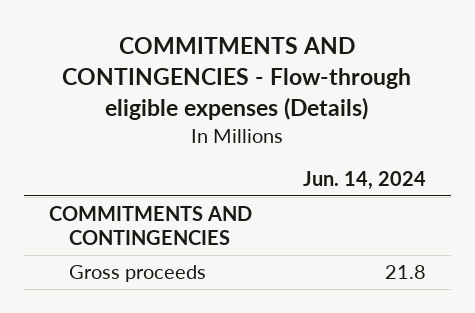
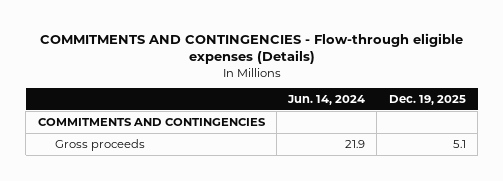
none -> [388,95,466,106] Dec. 19, 2025
[384,264,426,279] 21.8 -> [345,139,366,148] 21.9

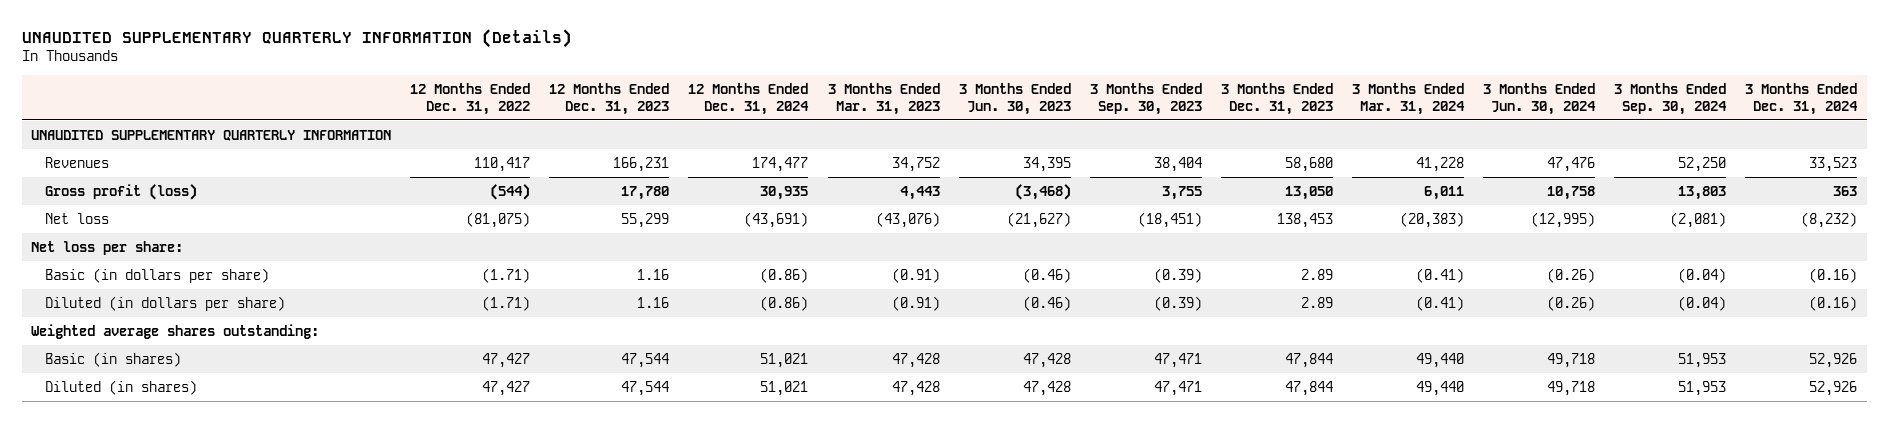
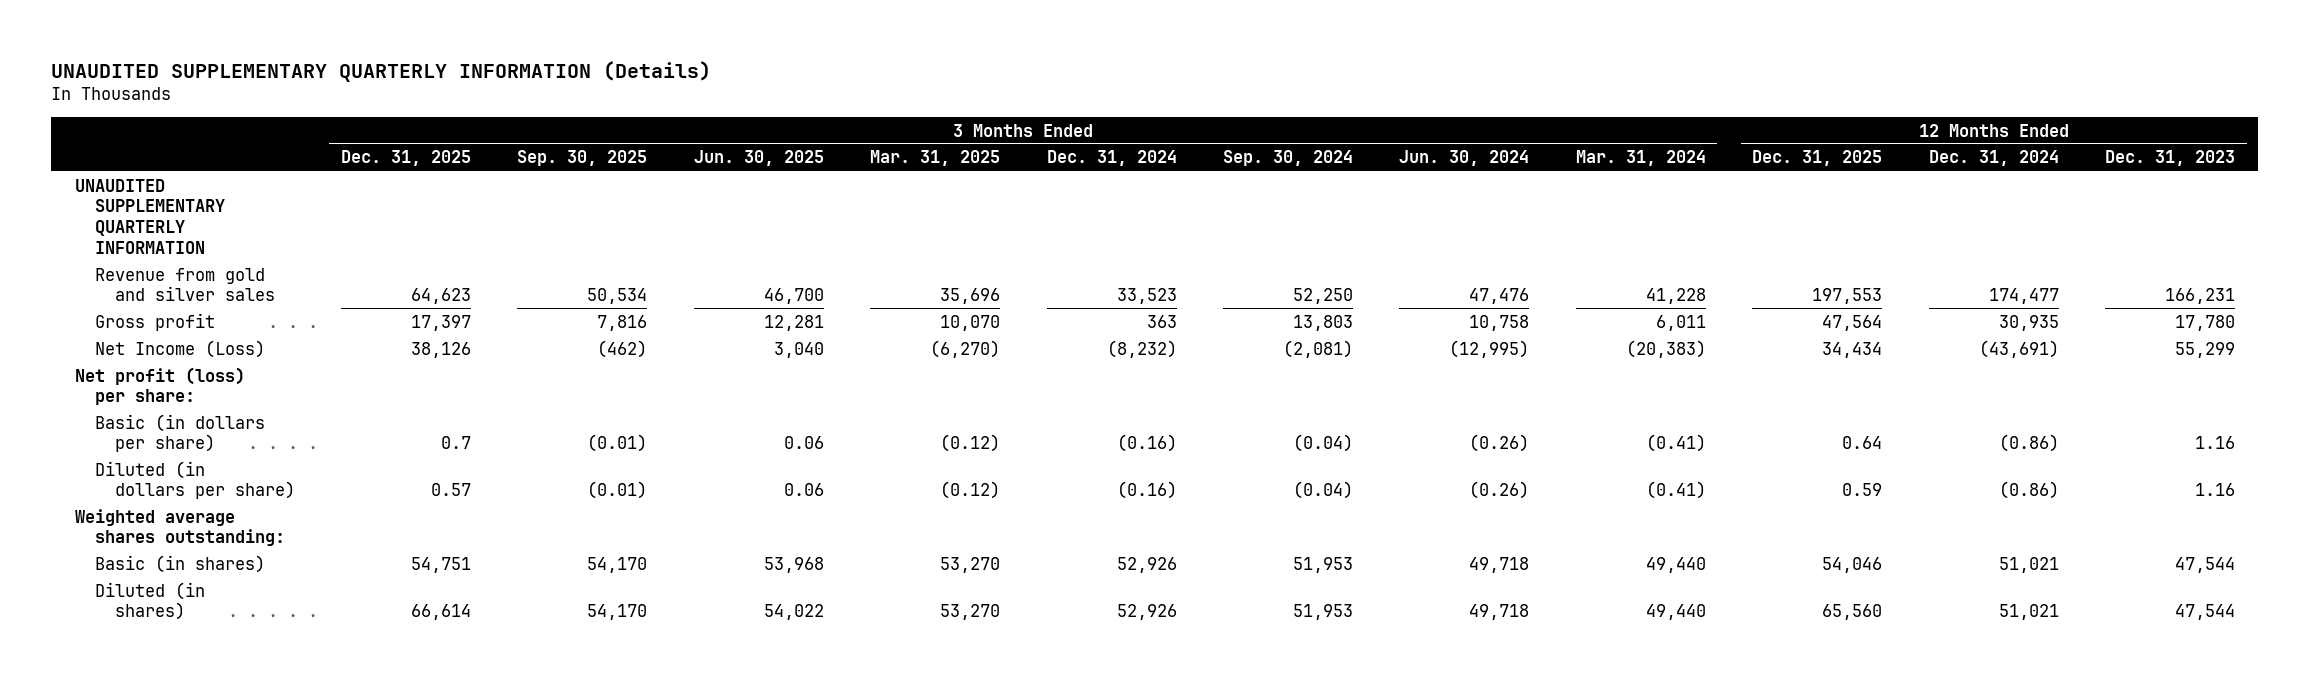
[410,82,531,115] 12 Months Ended Dec. 31, 2022 -> none
[827,82,940,115] 3 Months Ended Mar. 31, 2023 -> none
[958,82,1071,115] 3 Months Ended Jun. 30, 2023 -> none
[1089,82,1202,115] 3 Months Ended Sep. 30, 2023 -> none
[1220,82,1333,115] 3 Months Ended Dec. 31, 2023 -> none
none -> [340,150,471,167] Dec. 31, 2025
none -> [517,150,648,167] Sep. 30, 2025
none -> [693,150,824,167] Jun. 30, 2025
none -> [870,150,1001,167] Mar. 31, 2025
none -> [1752,150,1883,167] Dec. 31, 2025
[45,156,110,168] Revenues -> [94,267,275,302] Revenue from gold and silver sales
[45,183,198,200] Gross profit (loss) -> [94,312,215,331] Gross profit
[45,212,110,224] Net loss -> [94,339,265,358] Net Income (Loss)
[31,240,184,255] Net loss per share: -> [74,366,245,406] Net profit (loss) per share:

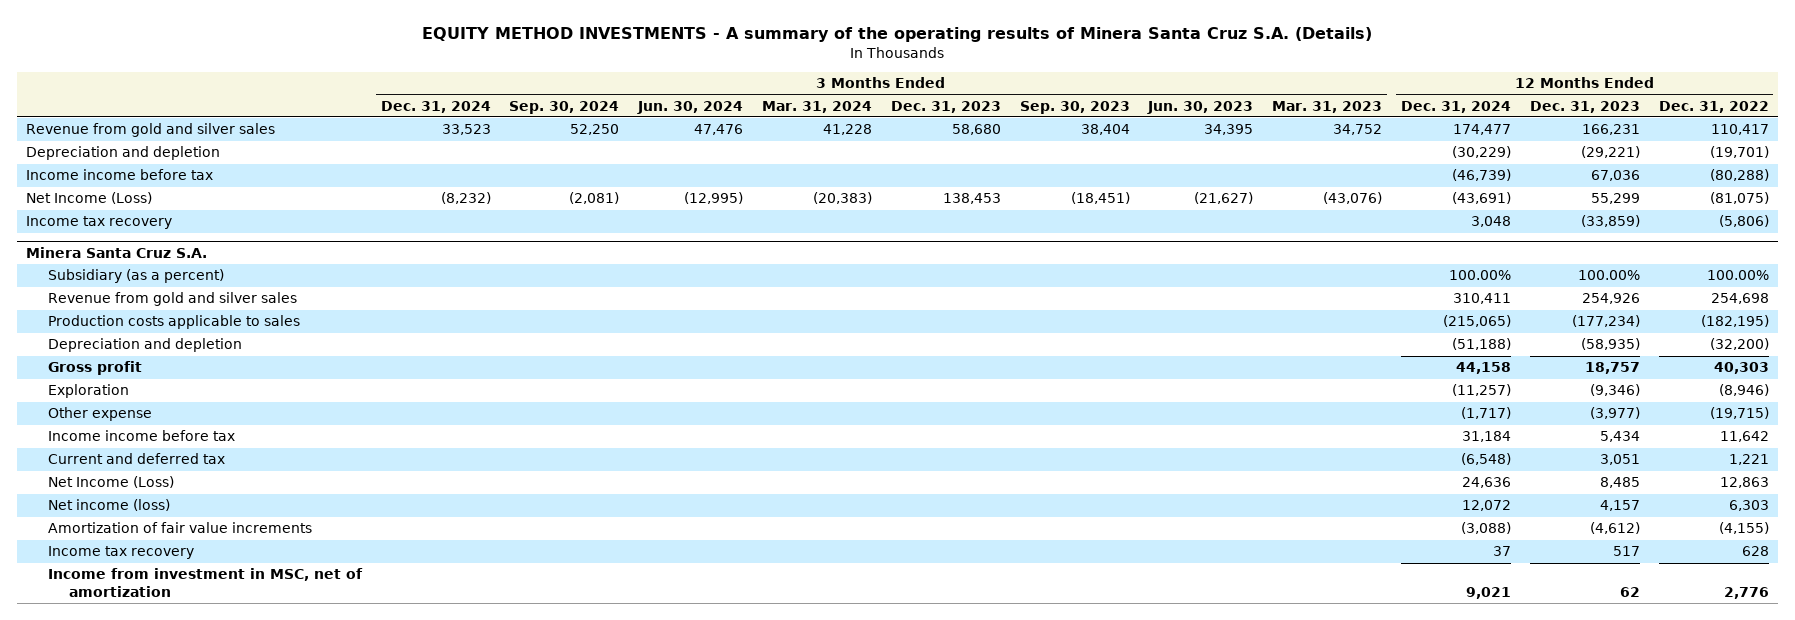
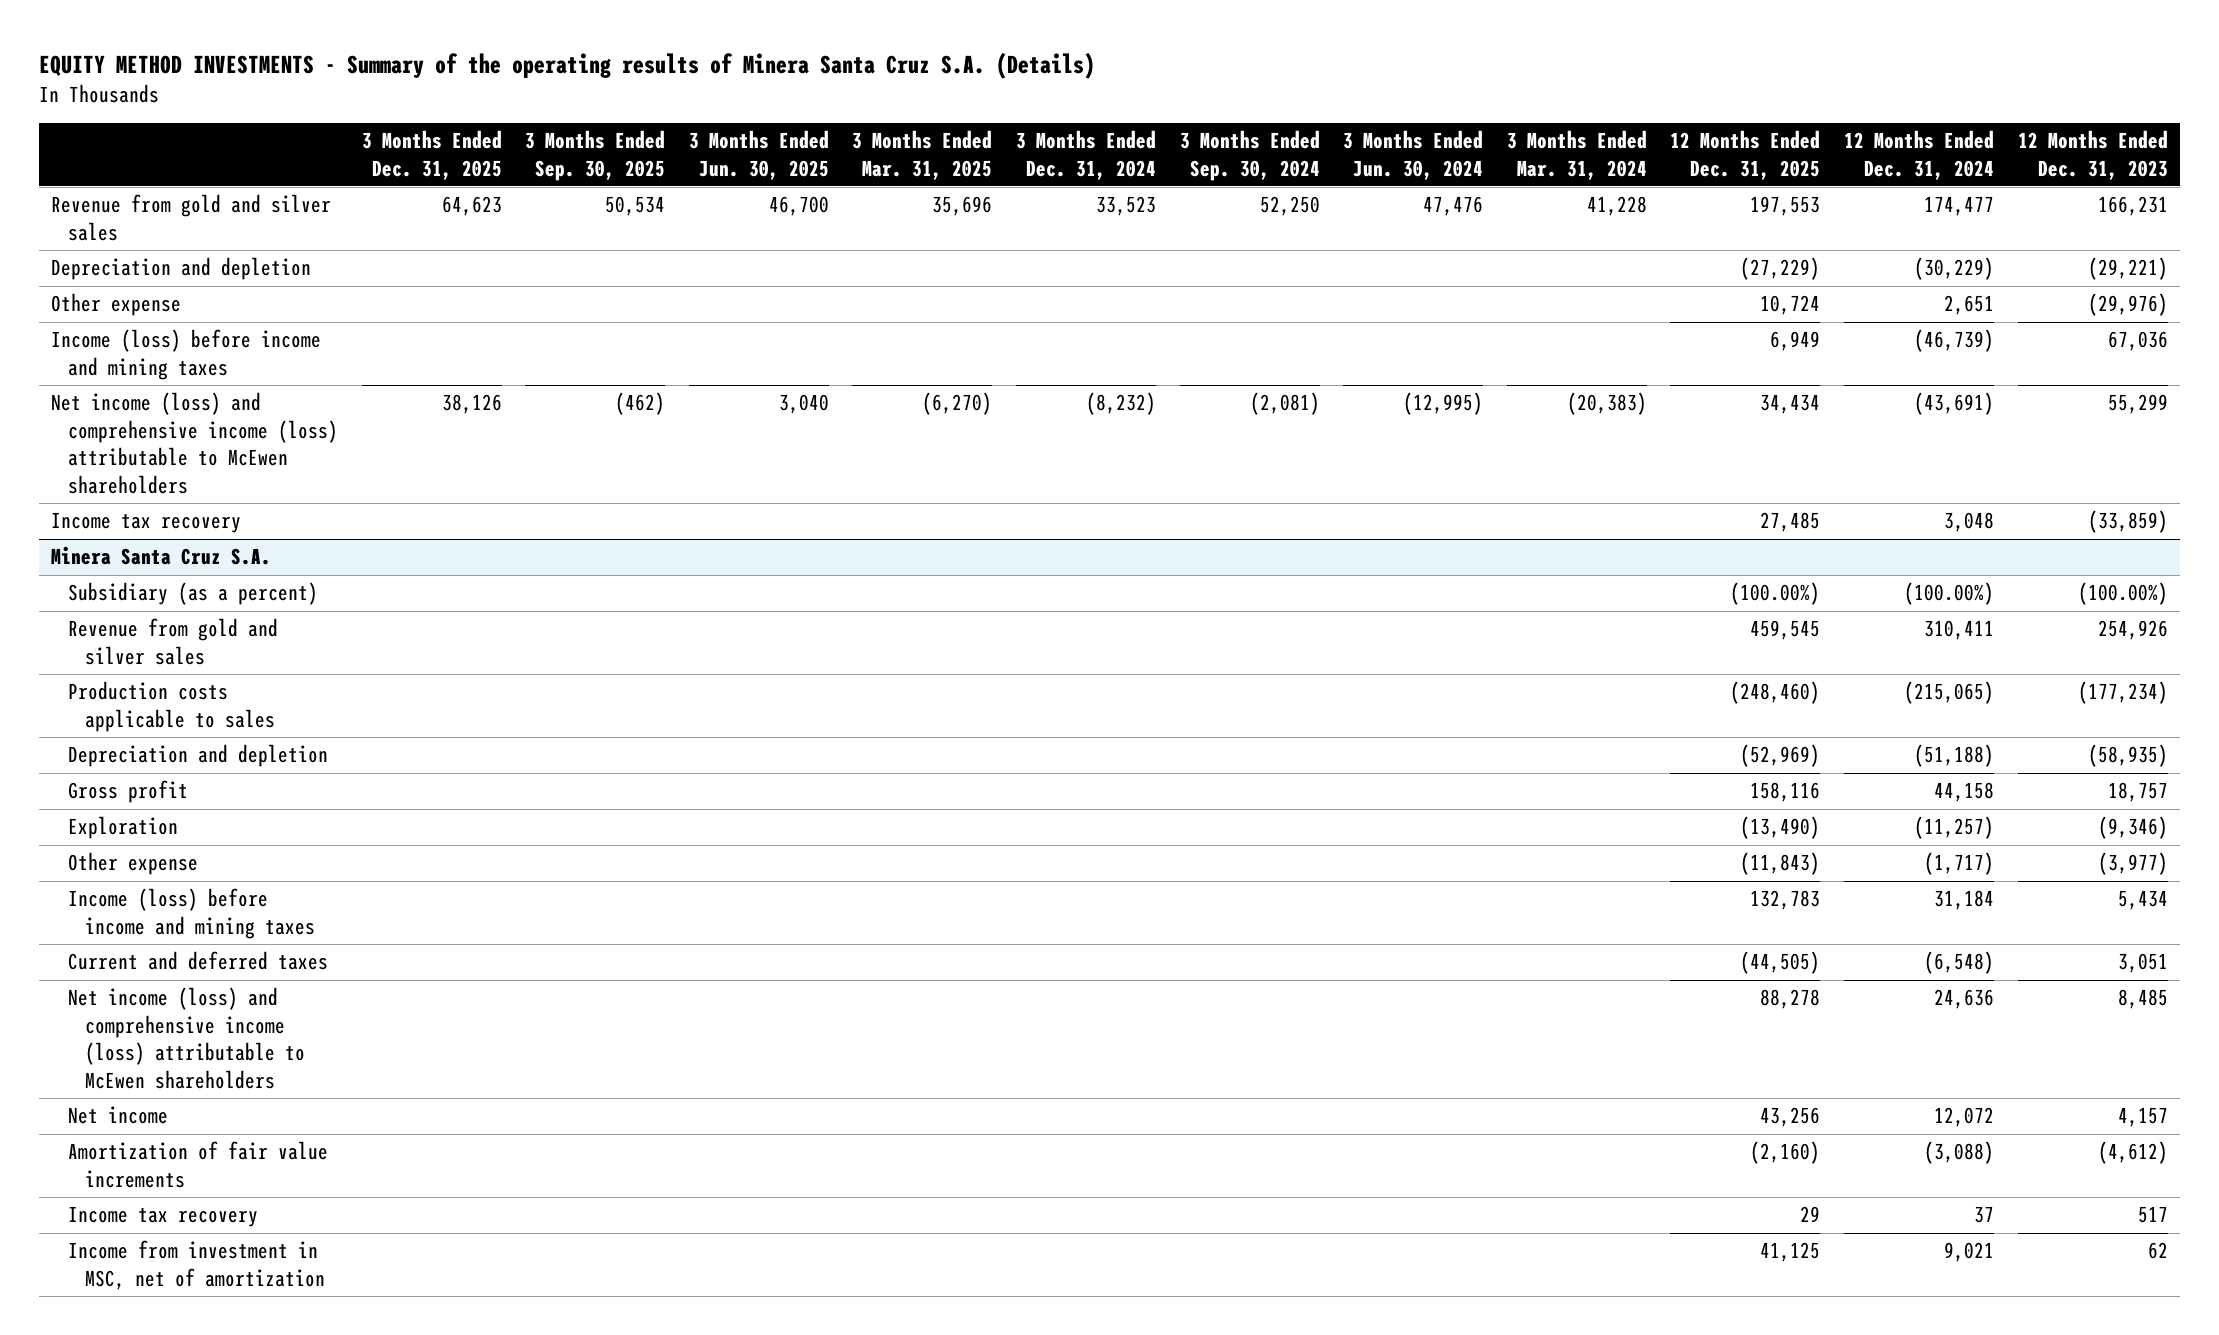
[422,26,1373,42] EQUITY METHOD INVESTMENTS - A summary of the operating results of Minera Santa Cruz S.A. (Details) -> [39,51,1096,79] EQUITY METHOD INVESTMENTS - Summary of the operating results of Minera Santa Cruz S.A. (Details)
[890,100,1001,113] Dec. 31, 2023 -> none
[1019,100,1130,114] Sep. 30, 2023 -> none
[1147,100,1254,114] Jun. 30, 2023 -> none
[1272,100,1383,113] Mar. 31, 2023 -> none
[1658,100,1769,113] Dec. 31, 2022 -> none
none -> [361,130,502,180] 3 Months Ended Dec. 31, 2025
none -> [525,130,666,181] 3 Months Ended Sep. 30, 2025
none -> [688,130,829,180] 3 Months Ended Jun. 30, 2025
none -> [852,130,993,180] 3 Months Ended Mar. 31, 2025
none -> [1670,130,1821,180] 12 Months Ended Dec. 31, 2025
none -> [51,293,182,317] Other expense
[26,169,214,181] Income income before tax -> [51,329,322,380] Income (loss) before income and mining taxes
[26,192,153,205] Net Income (Loss) -> [51,392,338,494] Net income (loss) and comprehensive income (loss) attributable to McEwen shareholders
[1448,270,1511,281] 100.00% -> [1904,582,1995,606] (100.00%)
[1577,270,1640,281] 100.00% -> [2077,582,2168,606] (100.00%)
[47,430,235,442] Income income before tax -> [67,888,315,939] Income (loss) before income and mining taxes
[47,453,225,465] Current and deferred tax -> [67,951,328,971] Current and deferred taxes
[47,476,174,489] Net Income (Loss) -> [67,987,305,1089] Net income (loss) and comprehensive income (loss) attributable to McEwen shareholders
[47,499,170,512] Net income (loss) -> [67,1106,168,1125] Net income

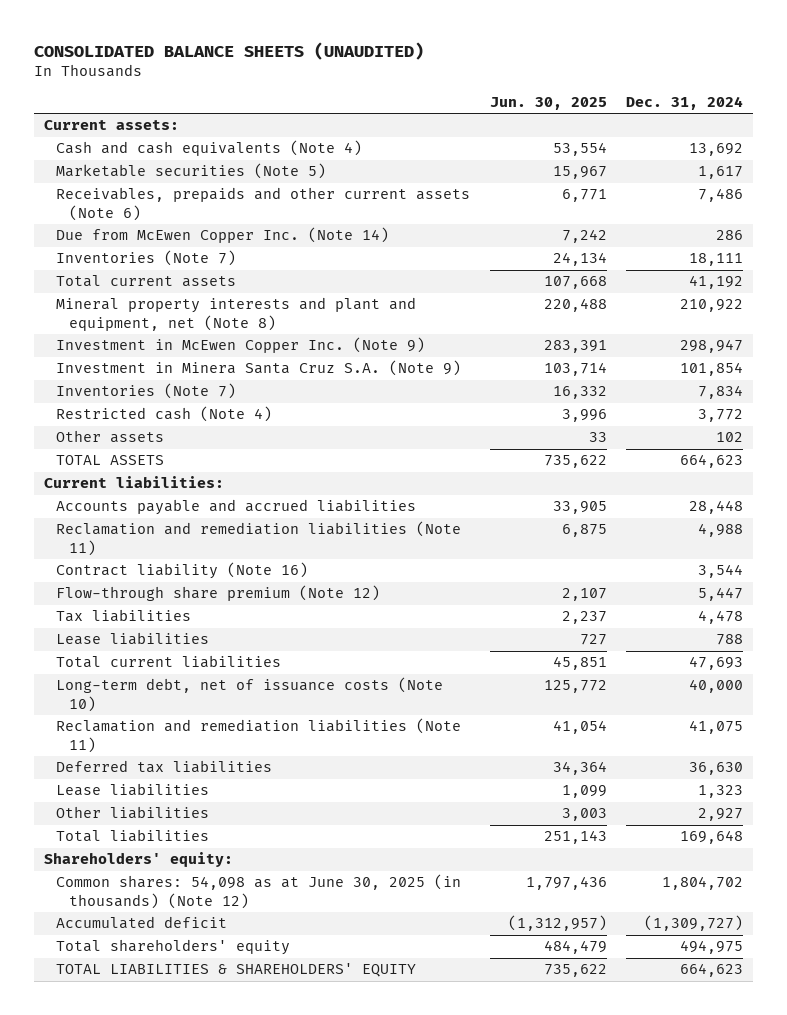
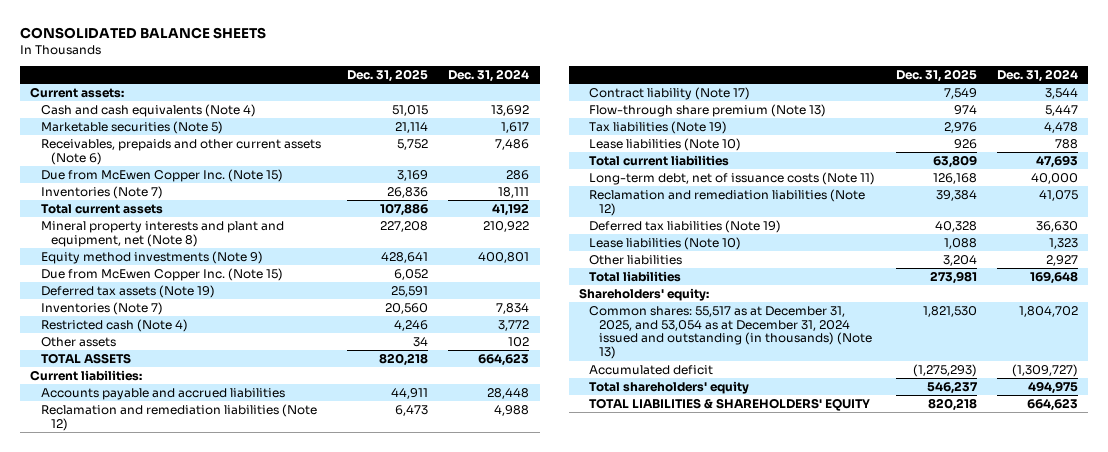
[34,41,425,60] CONSOLIDATED BALANCE SHEETS (UNAUDITED) -> [20,27,267,40] CONSOLIDATED BALANCE SHEETS
[489,97,607,111] Jun. 30, 2025 -> none
none -> [346,68,428,82] Dec. 31, 2025
[56,227,390,244] Due from McEwen Copper Inc. (Note 14) -> [40,168,283,182] Due from McEwen Copper Inc. (Note 15)
[56,337,426,354] Investment in McEwen Copper Inc. (Note 9) -> none
[56,360,462,377] Investment in Minera Santa Cruz S.A. (Note 9) -> none
none -> [40,250,263,264] Equity method investments (Note 9)
none -> [40,267,283,281] Due from McEwen Copper Inc. (Note 15)
none -> [40,284,215,298] Deferred tax assets (Note 19)
[56,521,462,557] Reclamation and remediation liabilities (Note 11) -> [40,403,317,431] Reclamation and remediation liabilities (Note 12)
[56,562,309,580] Contract liability (Note 16) -> [589,86,751,100] Contract liability (Note 17)
[56,585,381,602] Flow-through share premium (Note 12) -> [589,103,827,117] Flow-through share premium (Note 13)
[56,609,192,623] Tax liabilities -> [589,120,728,134] Tax liabilities (Note 19)
[56,632,210,646] Lease liabilities -> [589,137,742,151] Lease liabilities (Note 10)
[56,677,444,713] Long-term debt, net of issuance costs (Note 10) -> [589,171,876,185] Long-term debt, net of issuance costs (Note 11)
[56,718,462,754] Reclamation and remediation liabilities (Note 11) -> [589,188,866,216] Reclamation and remediation liabilities (Note 12)
[56,760,273,774] Deferred tax liabilities -> [589,219,782,233] Deferred tax liabilities (Note 19)
[56,783,210,797] Lease liabilities -> [589,236,742,250] Lease liabilities (Note 10)
[56,874,462,910] Common shares: 54,098 as at June 30, 2025 (in thousands) (Note 12) -> [589,305,873,360] Common shares: 55,517 as at December 31, 2025, and 53,054 as at December 31, 2024 issued and outstanding (in thousands) (Note 13)

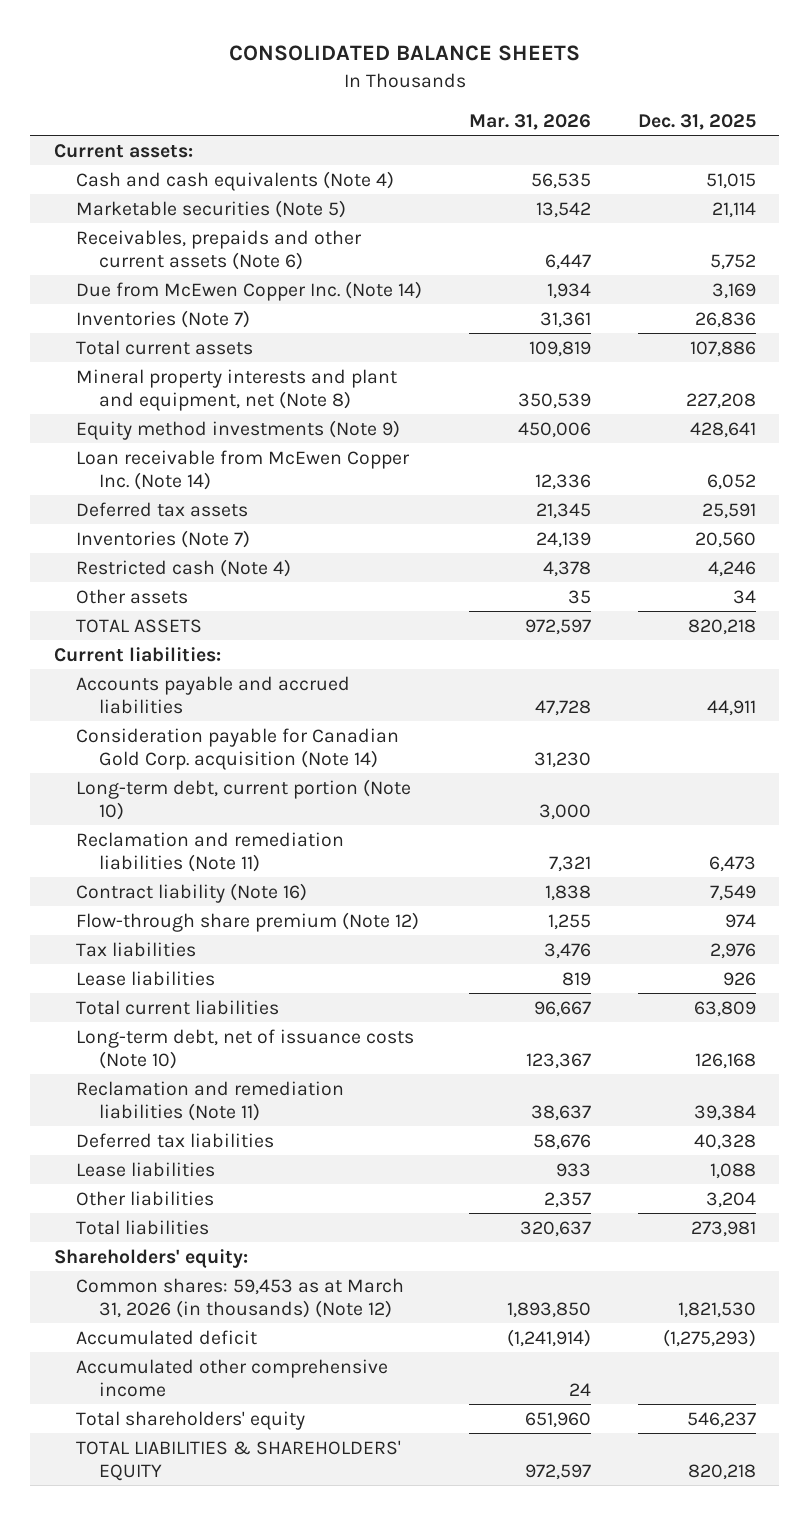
[448,68,530,82] Dec. 31, 2024 -> none
none -> [468,113,591,130] Mar. 31, 2026
[40,168,283,182] Due from McEwen Copper Inc. (Note 15) -> [76,280,423,301] Due from McEwen Copper Inc. (Note 14)
[40,267,283,281] Due from McEwen Copper Inc. (Note 15) -> [76,449,411,490] Loan receivable from McEwen Copper Inc. (Note 14)
[40,284,215,298] Deferred tax assets (Note 19) -> [76,501,249,517] Deferred tax assets
none -> [76,727,400,770] Consideration payable for Canadian Gold Corp. acquisition (Note 14)
none -> [76,778,412,820] Long-term debt, current portion (Note 10)
[40,403,317,431] Reclamation and remediation liabilities (Note 12) -> [76,831,345,872] Reclamation and remediation liabilities (Note 11)
[589,86,751,100] Contract liability (Note 17) -> [76,882,308,903] Contract liability (Note 16)
[589,103,827,117] Flow-through share premium (Note 13) -> [76,911,420,932] Flow-through share premium (Note 12)
[589,120,728,134] Tax liabilities (Note 19) -> [76,941,197,957] Tax liabilities
[589,137,742,151] Lease liabilities (Note 10) -> [76,970,216,986] Lease liabilities
[589,171,876,185] Long-term debt, net of issuance costs (Note 11) -> [76,1028,415,1069] Long-term debt, net of issuance costs (Note 10)
[589,188,866,216] Reclamation and remediation liabilities (Note 12) -> [76,1080,345,1121] Reclamation and remediation liabilities (Note 11)
[589,219,782,233] Deferred tax liabilities (Note 19) -> [76,1132,275,1148] Deferred tax liabilities
[589,236,742,250] Lease liabilities (Note 10) -> [76,1161,216,1177] Lease liabilities
[589,305,873,360] Common shares: 55,517 as at December 31, 2025, and 53,054 as at December 31, 2024 issued and outstanding (in thousands) (Note 13) -> [76,1277,405,1318] Common shares: 59,453 as at March 31, 2026 (in thousands) (Note 12)
none -> [76,1358,389,1397] Accumulated other comprehensive income

